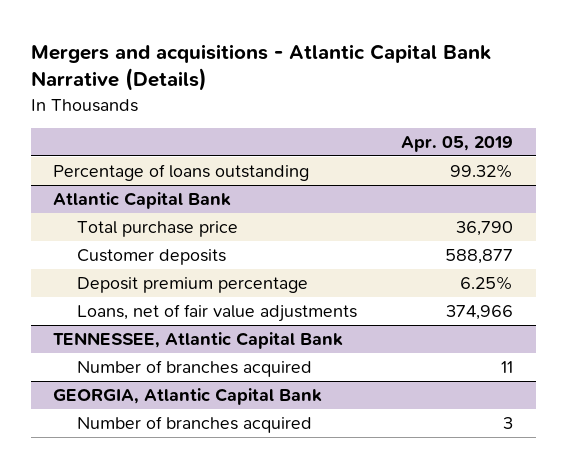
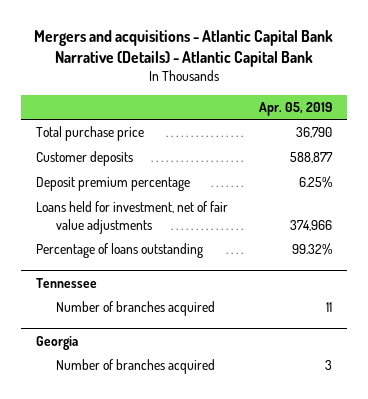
[30,43,491,92] Mergers and acquisitions - Atlantic Capital Bank Narrative (Details) -> [33,29,333,67] Mergers and acquisitions - Atlantic Capital Bank Narrative (Details) - Atlantic Capital Bank
[53,191,232,209] Atlantic Capital Bank -> none
[53,331,344,349] TENNESSEE, Atlantic Capital Bank -> none
[76,303,357,322] Loans, net of fair value adjustments -> [36,201,229,234] Loans held for investment, net of fair value adjustments
[53,163,310,181] Percentage of loans outstanding -> [36,243,204,259] Percentage of loans outstanding
none -> [36,278,98,289] Tennessee
[53,387,323,405] GEORGIA, Atlantic Capital Bank -> none
none -> [36,336,79,351] Georgia

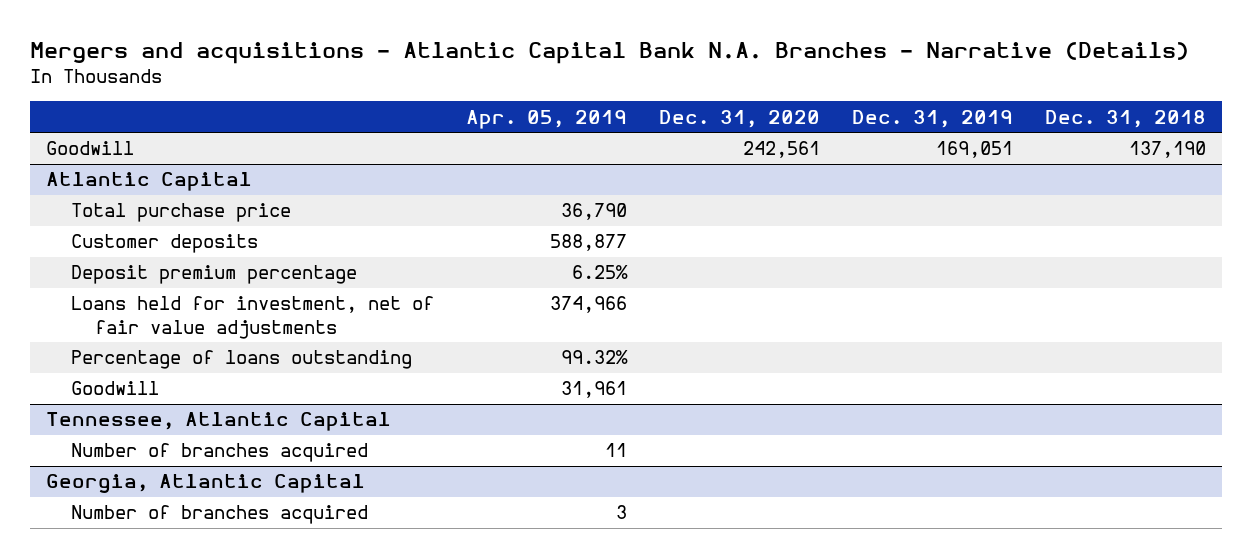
[33,29,333,67] Mergers and acquisitions - Atlantic Capital Bank Narrative (Details) - Atlantic Capital Bank -> [30,42,1190,65] Mergers and acquisitions - Atlantic Capital Bank N.A. Branches - Narrative (Details)
none -> [658,109,820,128] Dec. 31, 2020
none -> [851,109,1013,128] Dec. 31, 2019
none -> [1044,109,1206,128] Dec. 31, 2018
none -> [46,141,135,156] Goodwill
none -> [46,172,253,192] Atlantic Capital
[36,278,98,289] Tennessee -> none
none -> [70,381,159,396] Goodwill
none -> [46,412,392,432] Tennessee, Atlantic Capital
[36,336,79,351] Georgia -> none
none -> [46,474,366,494] Georgia, Atlantic Capital

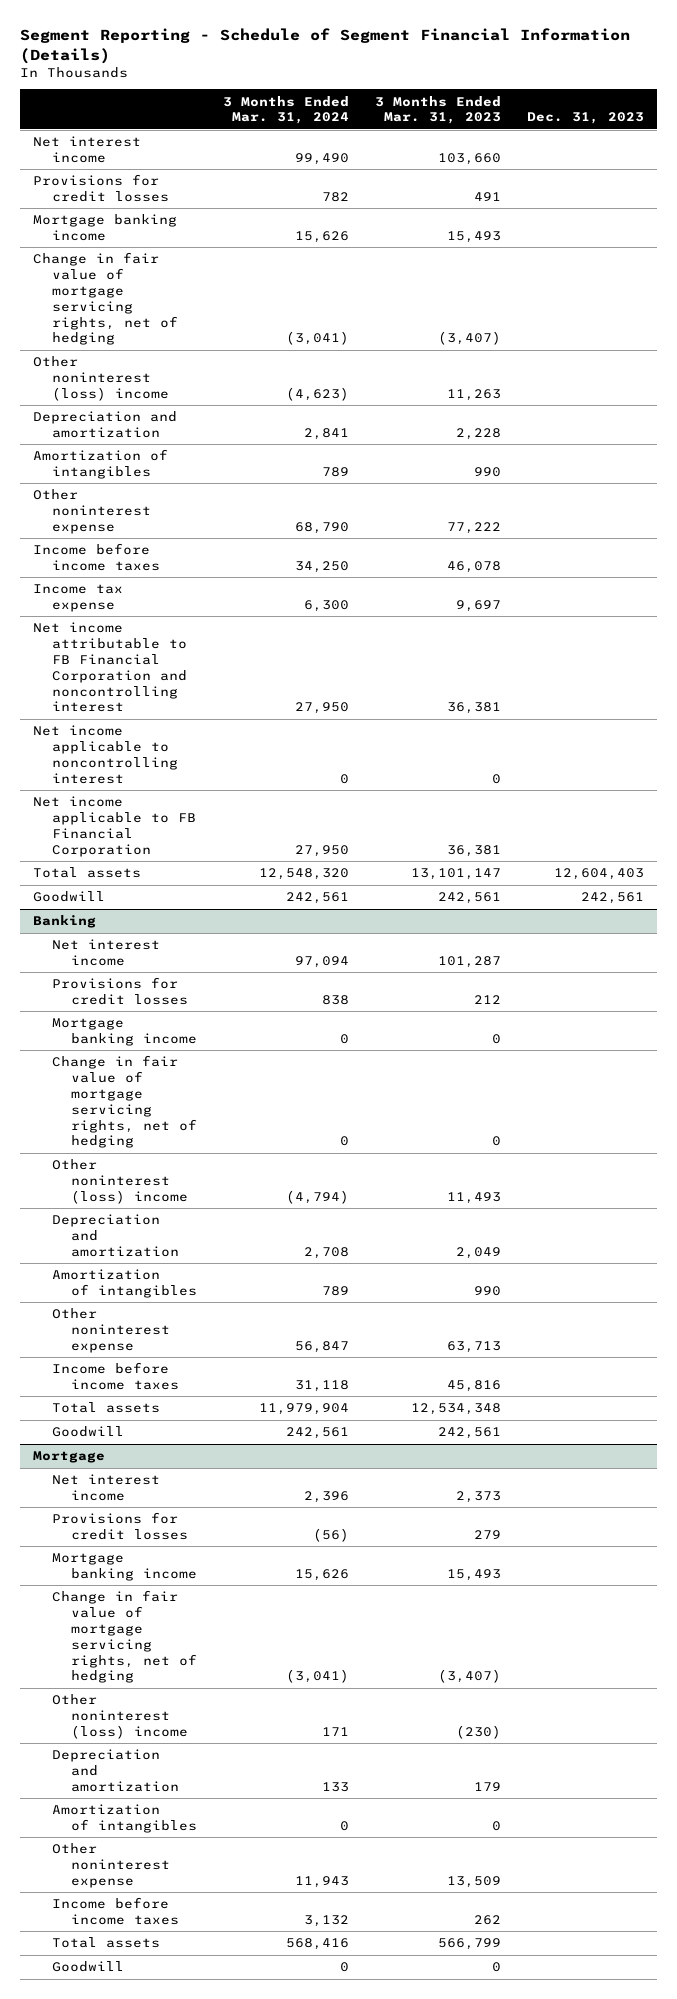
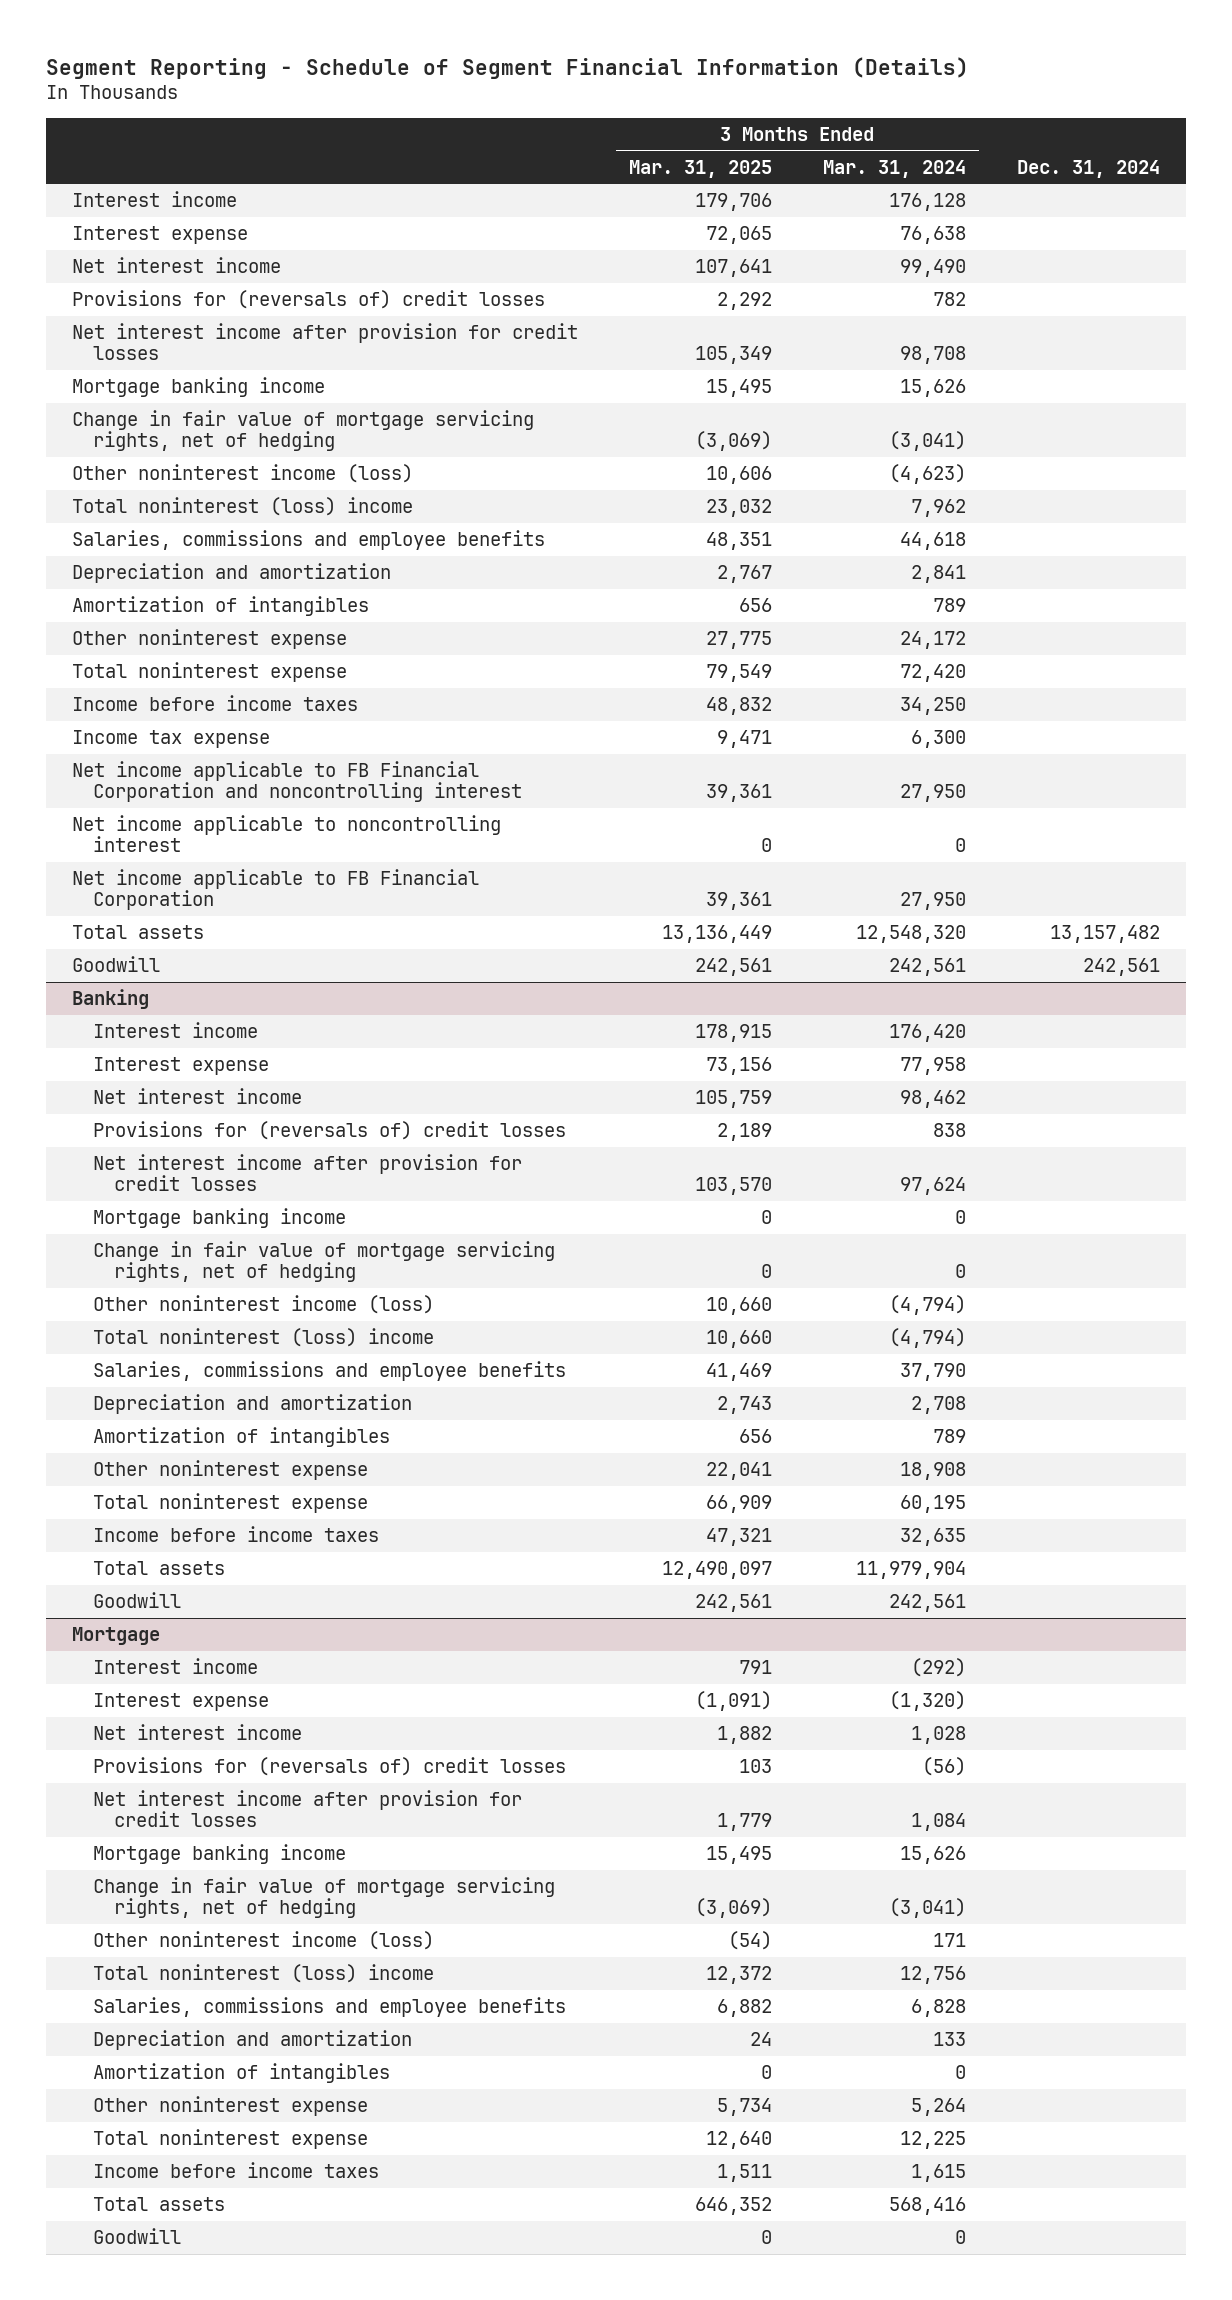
[375,95,502,125] 3 Months Ended Mar. 31, 2023 -> none
[527,112,645,125] Dec. 31, 2023 -> none
none -> [628,159,772,178] Mar. 31, 2025
none -> [1017,159,1161,178] Dec. 31, 2024
none -> [71,191,237,208] Interest income
none -> [71,226,248,245] Interest expense
[33,174,170,203] Provisions for credit losses -> [71,290,545,310] Provisions for (reversals of) credit losses
none -> [71,323,578,361] Net interest income after provision for credit losses
[33,356,170,401] Other noninterest (loss) income -> [71,464,413,484] Other noninterest income (loss)
none -> [71,497,413,517] Total noninterest (loss) income
none -> [71,530,545,551] Salaries, commissions and employee benefits
[295,521,350,534] 68,790 -> [899,631,966,650] 24,172
none -> [71,662,347,683] Total noninterest expense
[33,622,188,713] Net income attributable to FB Financial Corporation and noncontrolling interest -> [71,761,522,803] Net income applicable to FB Financial Corporation and noncontrolling interest
none -> [92,1022,258,1039] Interest income
none -> [92,1057,269,1076] Interest expense
[295,956,350,969] 97,094 -> [899,1090,966,1109] 98,462
[52,977,189,1006] Provisions for credit losses -> [92,1121,566,1141] Provisions for (reversals of) credit losses
none -> [92,1154,522,1192] Net interest income after provision for credit losses
[52,1159,189,1204] Other noninterest (loss) income -> [92,1295,434,1315] Other noninterest income (loss)
none -> [92,1328,434,1348] Total noninterest (loss) income
none -> [92,1361,566,1382] Salaries, commissions and employee benefits
[295,1340,350,1353] 56,847 -> [899,1462,966,1481] 18,908
none -> [92,1493,368,1514] Total noninterest expense
[295,1380,350,1393] 31,118 -> [899,1528,966,1547] 32,635
none -> [92,1658,258,1675] Interest income
none -> [92,1693,269,1712] Interest expense
[304,1491,350,1504] 2,396 -> [910,1726,966,1745] 1,028
[52,1512,189,1541] Provisions for credit losses -> [92,1757,566,1777] Provisions for (reversals of) credit losses
none -> [92,1790,522,1828] Net interest income after provision for credit losses
[52,1694,189,1739] Other noninterest (loss) income -> [92,1931,434,1951] Other noninterest income (loss)
none -> [92,1964,434,1984] Total noninterest (loss) income
none -> [92,1997,566,2018] Salaries, commissions and employee benefits
[295,1875,350,1888] 11,943 -> [910,2098,966,2117] 5,264
none -> [92,2129,368,2150] Total noninterest expense
[304,1915,350,1928] 3,132 -> [910,2164,966,2183] 1,615

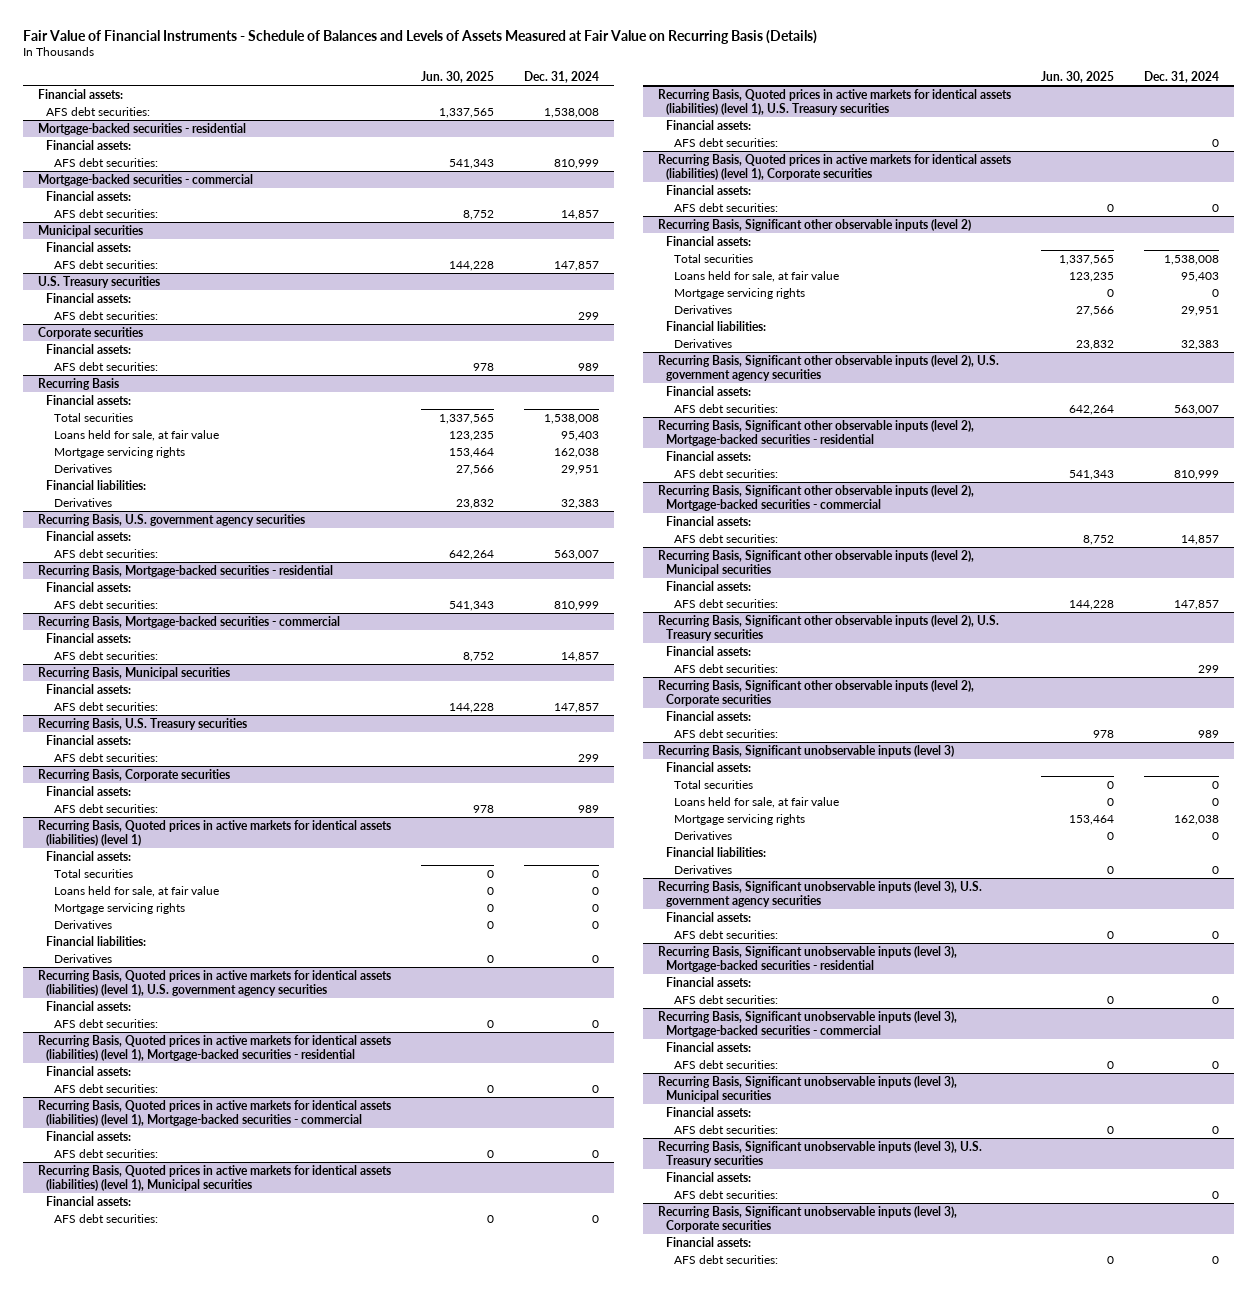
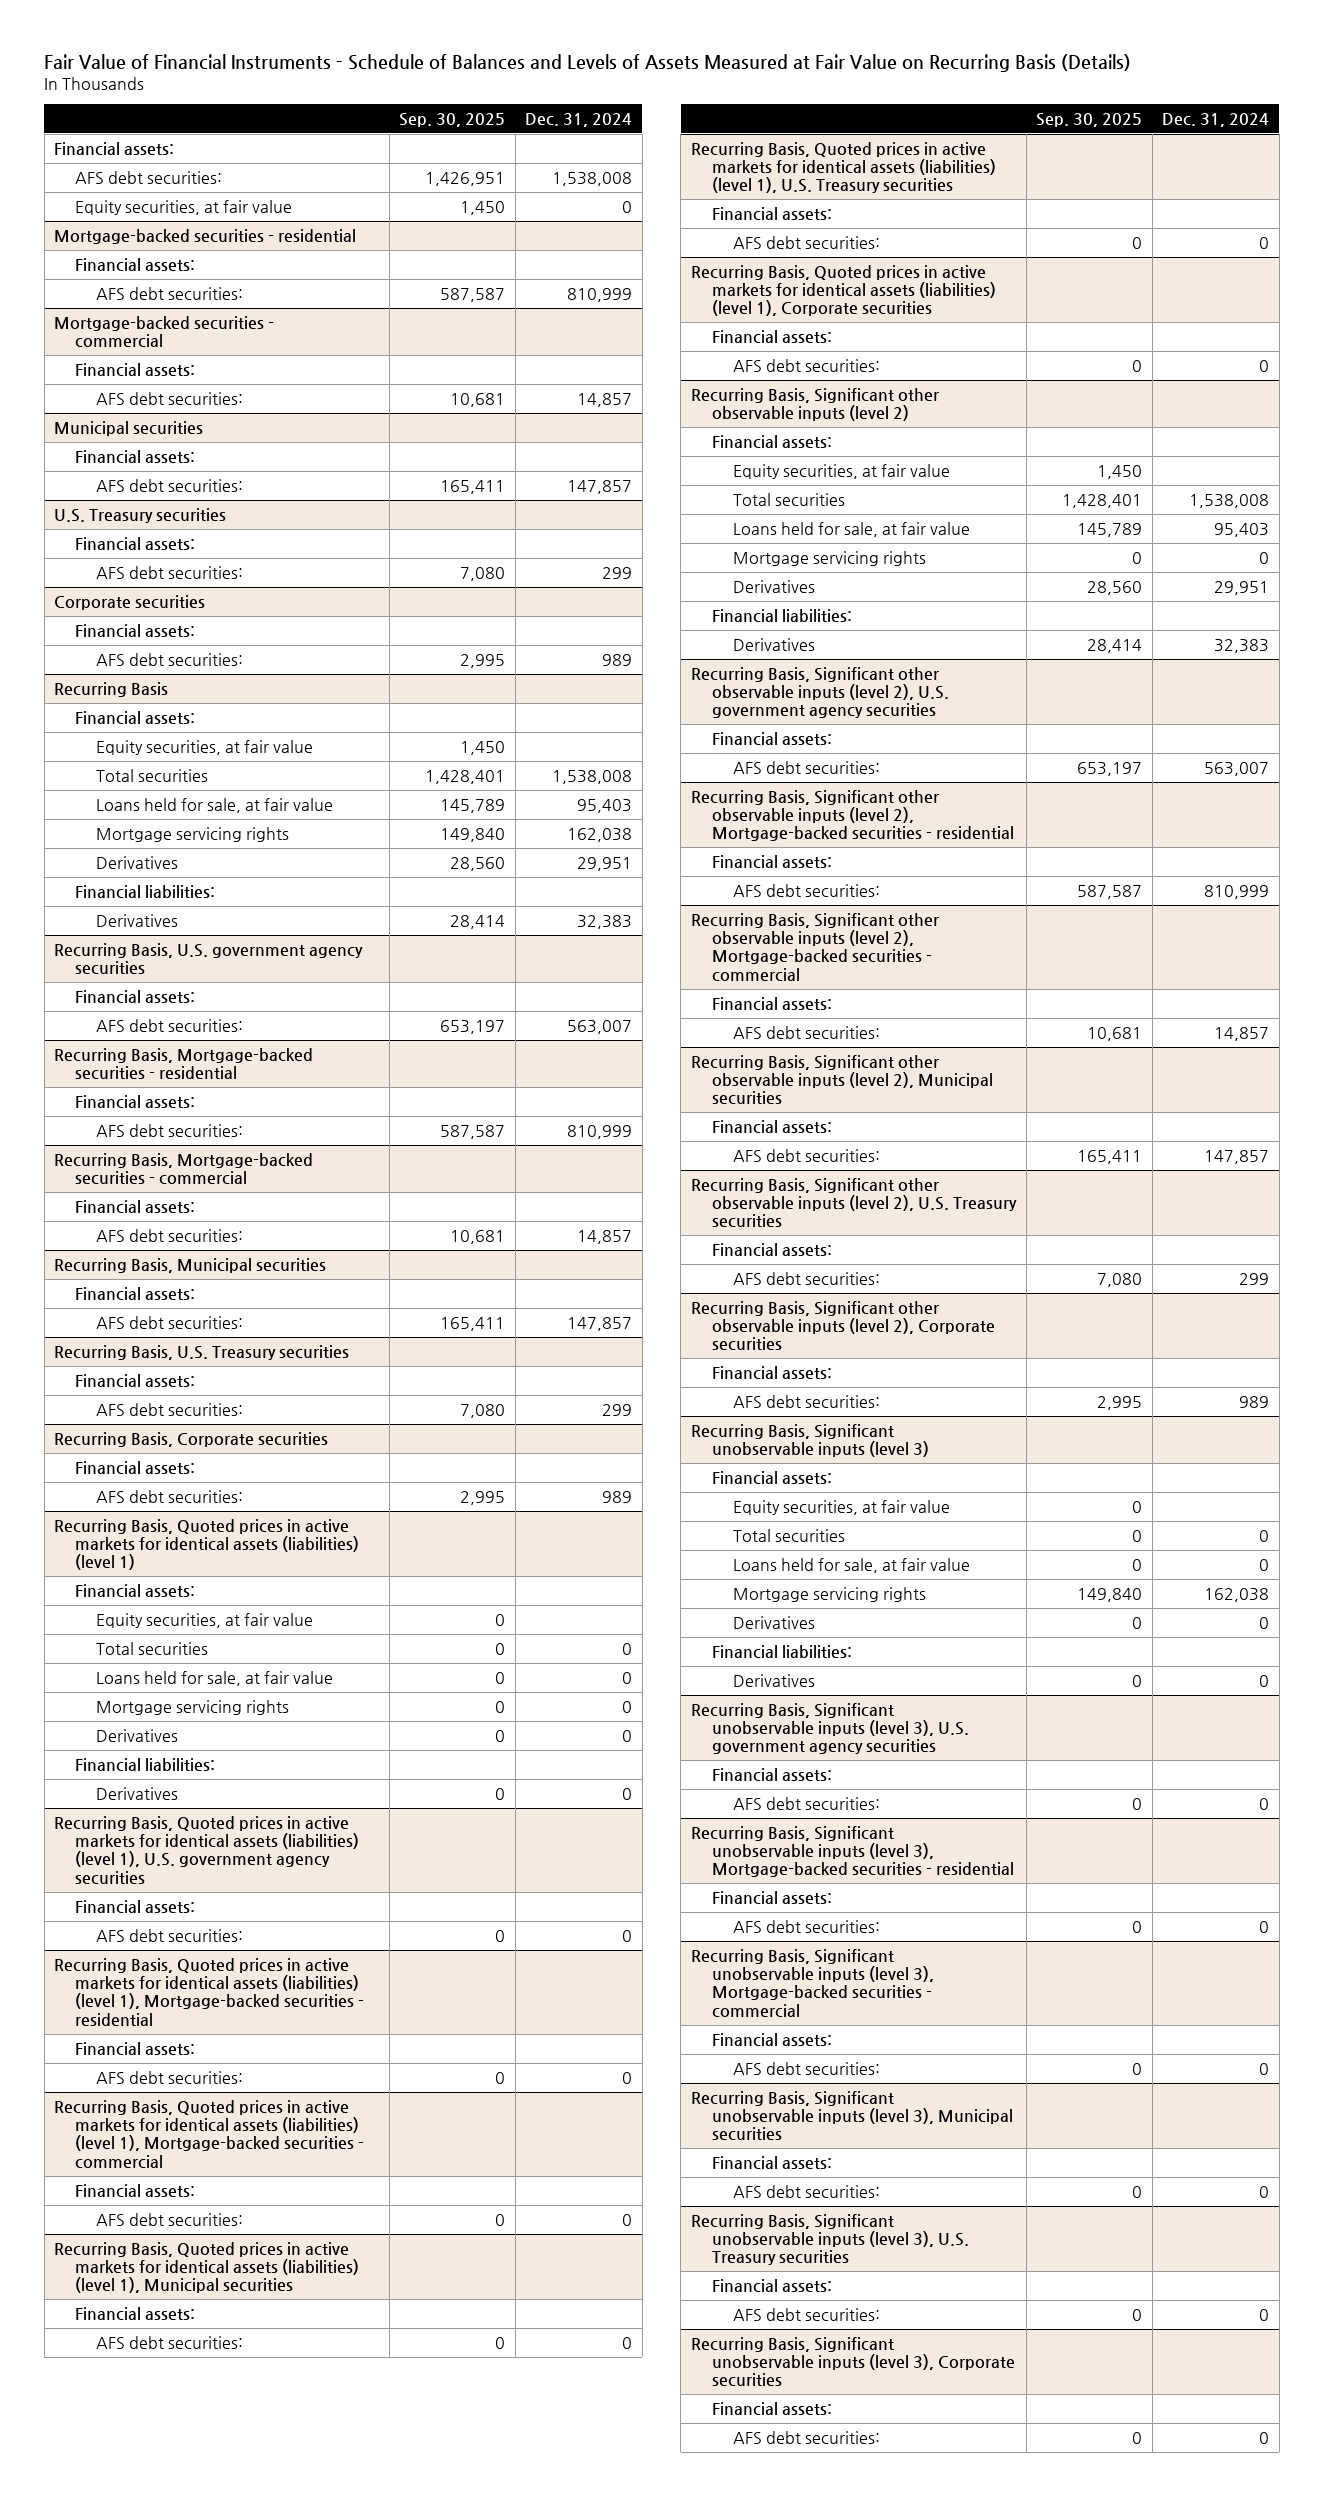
[420,70,494,83] Jun. 30, 2025 -> none
none -> [399,112,506,127] Sep. 30, 2025
none -> [75,199,293,215] Equity securities, at fair value
none -> [96,739,314,755] Equity securities, at fair value
none -> [96,1612,314,1628] Equity securities, at fair value
none -> [733,463,951,479] Equity securities, at fair value
none -> [733,1499,951,1515] Equity securities, at fair value

